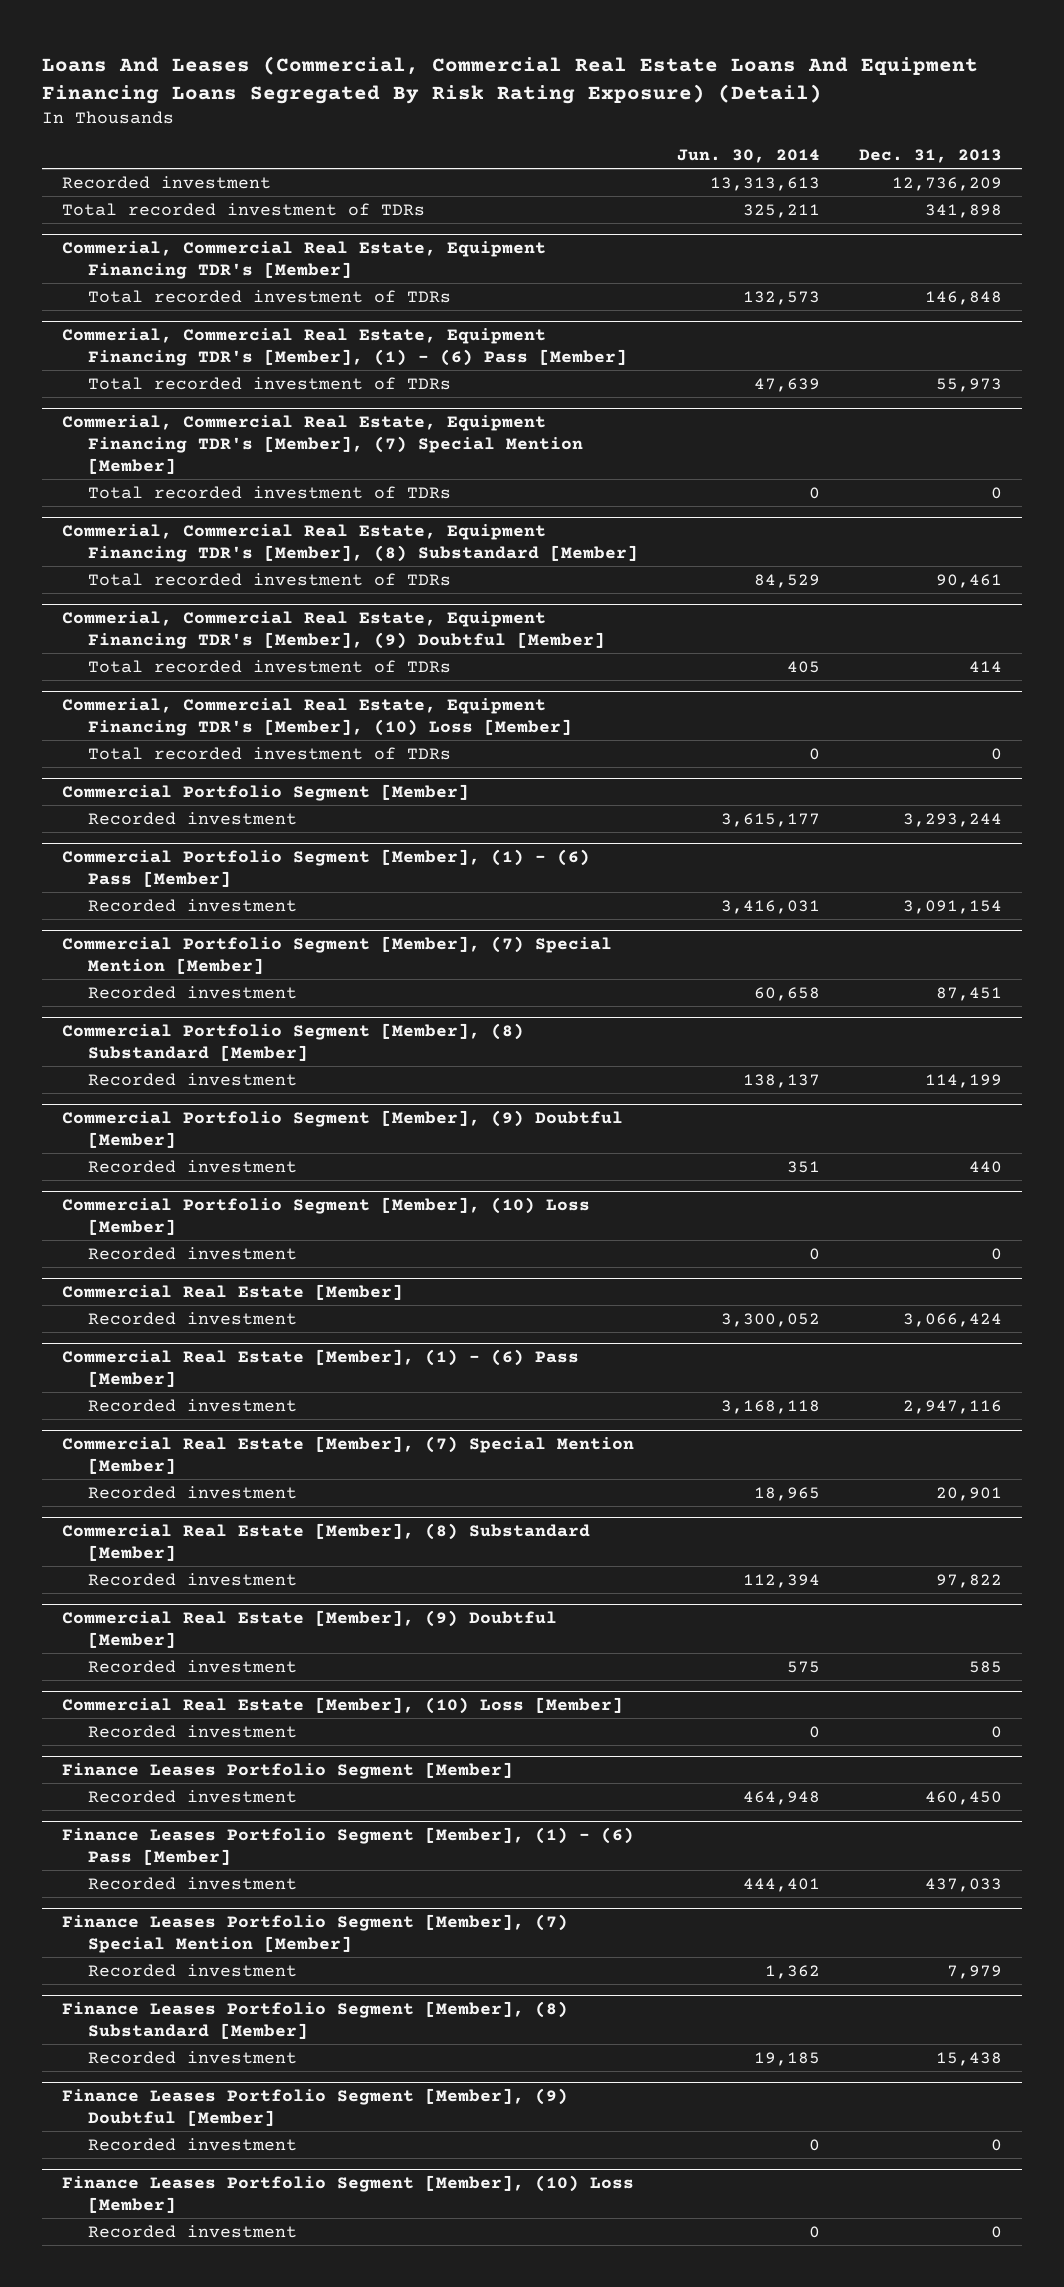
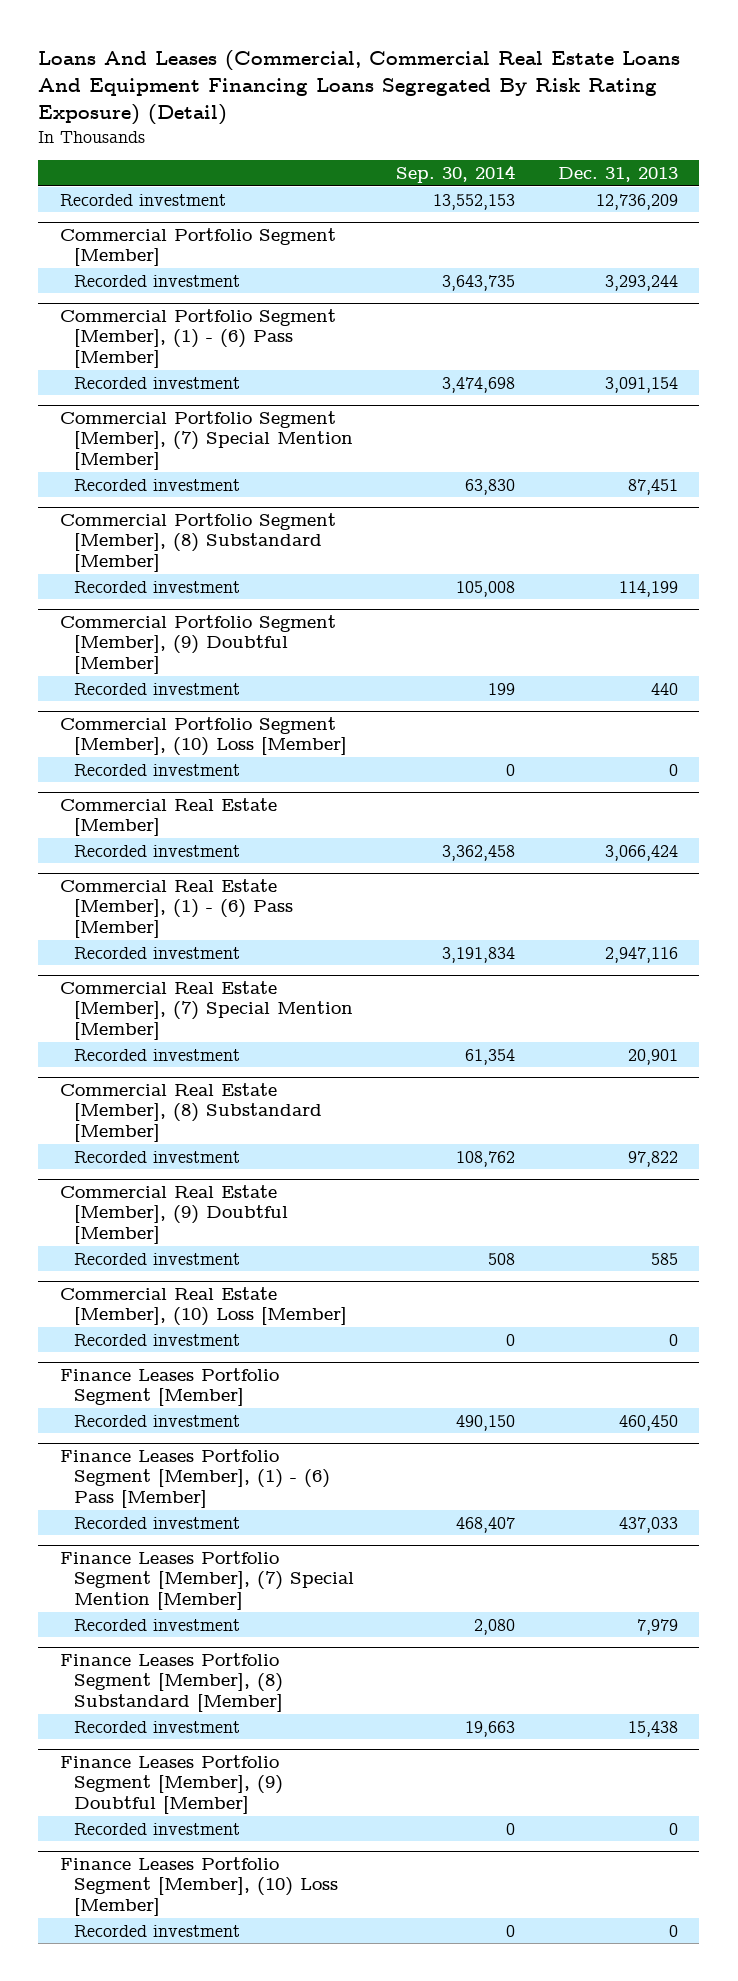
[677,148,821,163] Jun. 30, 2014 -> none
none -> [396,164,516,183] Sep. 30, 2014
[62,202,426,216] Total recorded investment of TDRs -> none
[62,240,547,279] Commerial, Commercial Real Estate, Equipment Financing TDR's [Member] -> none
[87,289,451,303] Total recorded investment of TDRs -> none
[62,327,627,366] Commerial, Commercial Real Estate, Equipment Financing TDR's [Member], (1) - (6) Pass [Member] -> none
[87,376,451,390] Total recorded investment of TDRs -> none
[62,414,583,474] Commerial, Commercial Real Estate, Equipment Financing TDR's [Member], (7) Special Mention [Member] -> none
[87,485,451,499] Total recorded investment of TDRs -> none
[62,523,638,562] Commerial, Commercial Real Estate, Equipment Financing TDR's [Member], (8) Substandard [Member] -> none
[87,572,451,586] Total recorded investment of TDRs -> none
[62,610,605,649] Commerial, Commercial Real Estate, Equipment Financing TDR's [Member], (9) Doubtful [Member] -> none
[87,659,451,673] Total recorded investment of TDRs -> none
[62,697,572,736] Commerial, Commercial Real Estate, Equipment Financing TDR's [Member], (10) Loss [Member] -> none
[87,746,451,760] Total recorded investment of TDRs -> none

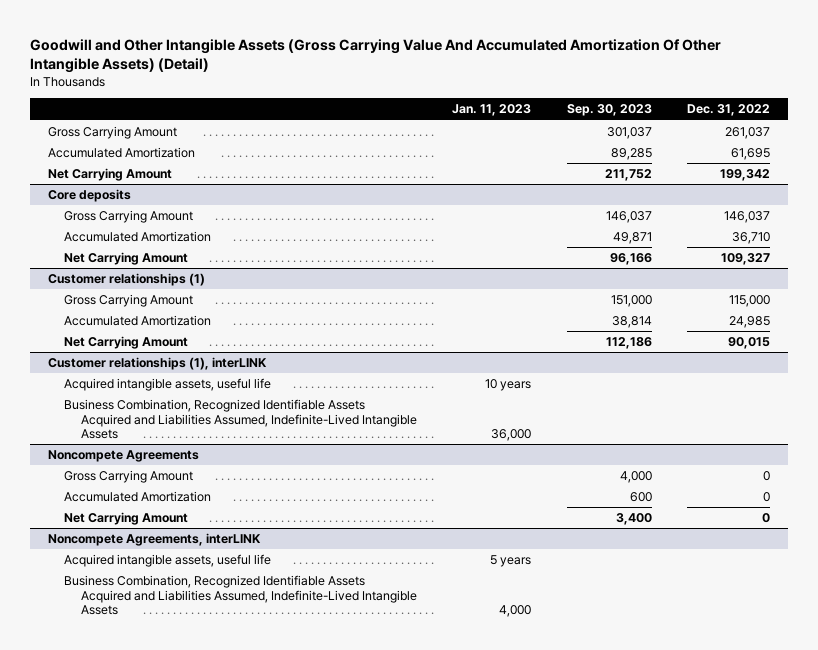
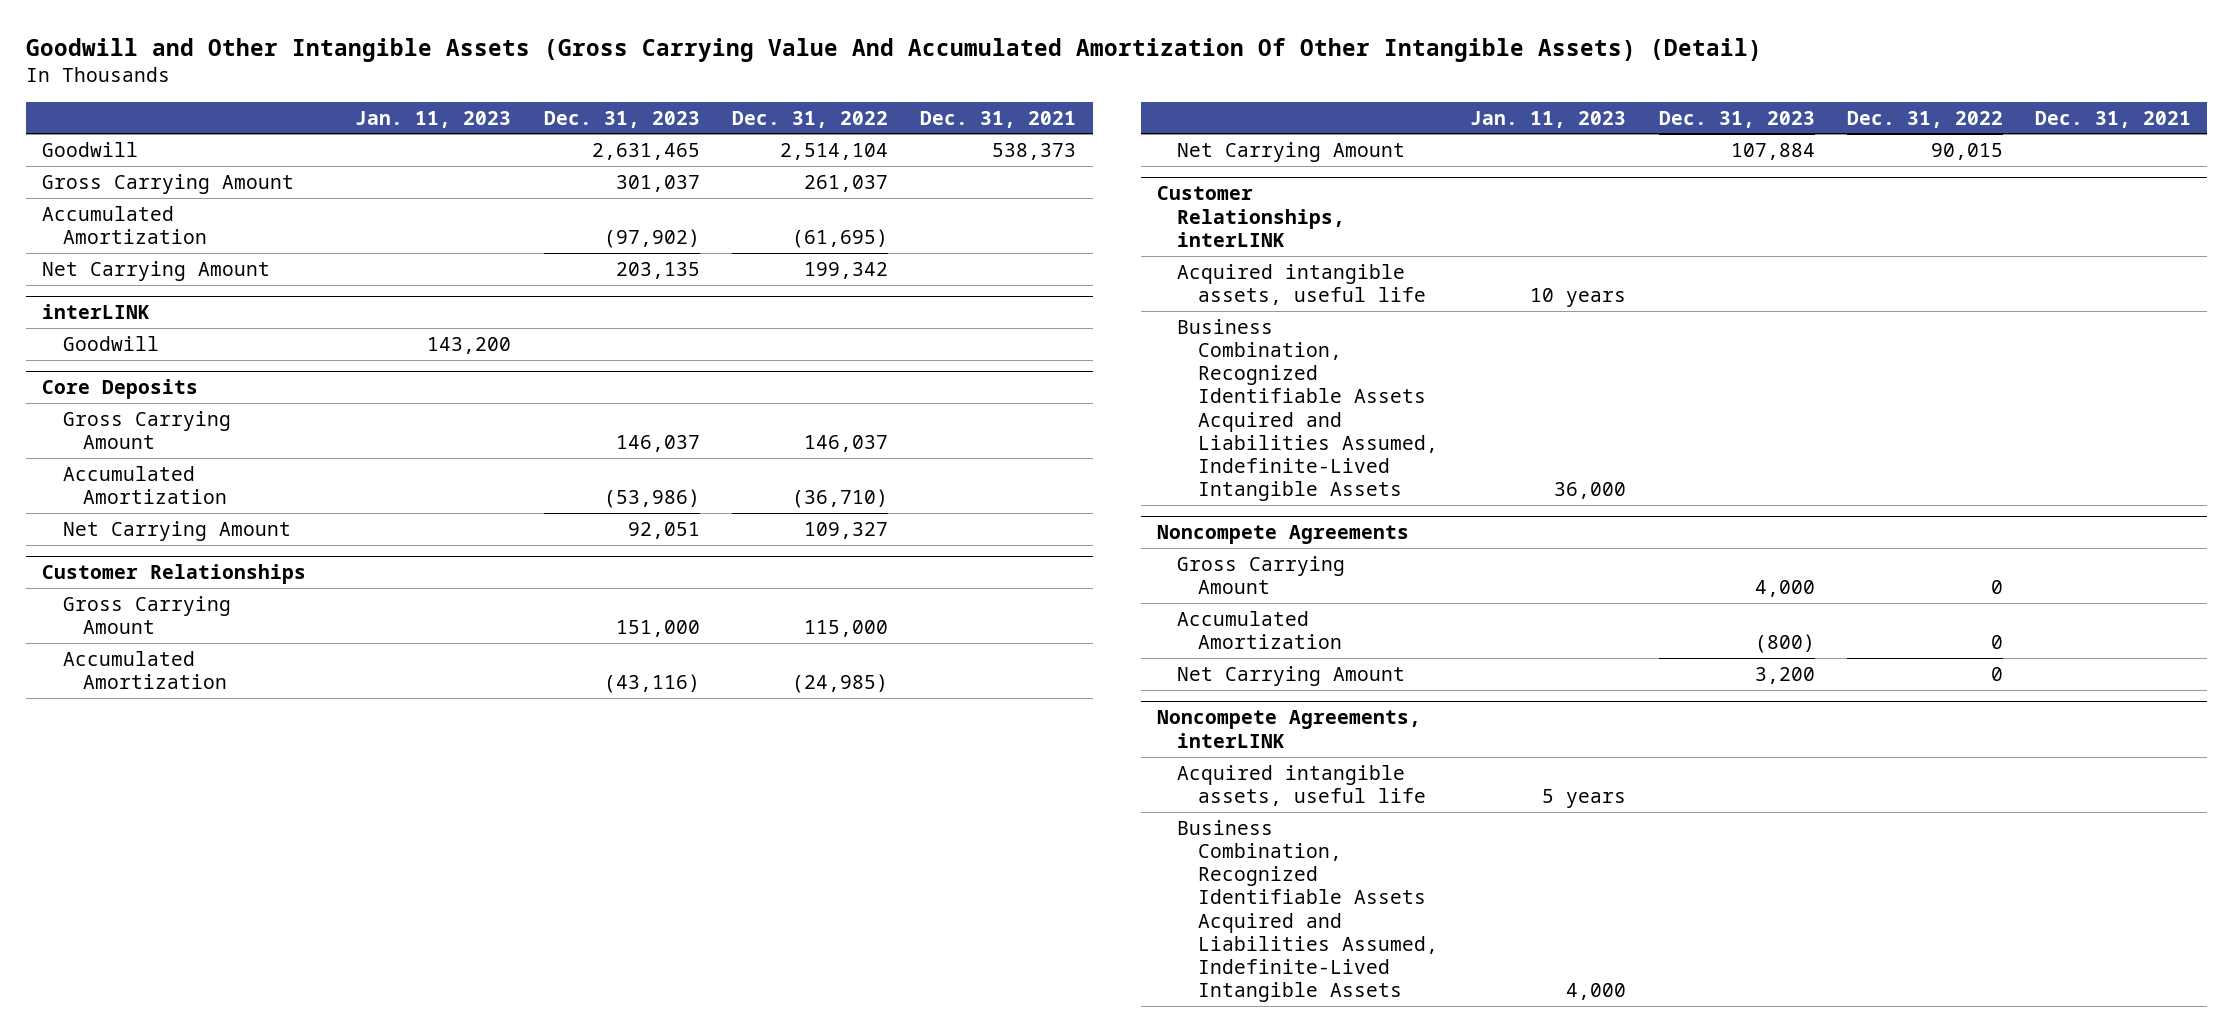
[566,104,652,117] Sep. 30, 2023 -> none
none -> [543,110,700,128] Dec. 31, 2023
none -> [920,110,1077,128] Dec. 31, 2021
none -> [42,141,139,157] Goodwill
[731,148,771,161] 61,695 -> [792,229,889,249] (61,695)
none -> [42,304,151,320] interLINK
none -> [62,335,159,351] Goodwill
[48,189,132,203] Core deposits -> [42,379,199,400] Core Deposits
[732,232,771,245] 36,710 -> [792,489,889,509] (36,710)
[48,273,206,287] Customer relationships (1) -> [42,564,307,585] Customer Relationships
[729,316,771,329] 24,985 -> [792,674,889,694] (24,985)
[48,357,268,371] Customer relationships (1), interLINK -> [1157,186,1346,247] Customer Relationships, interLINK

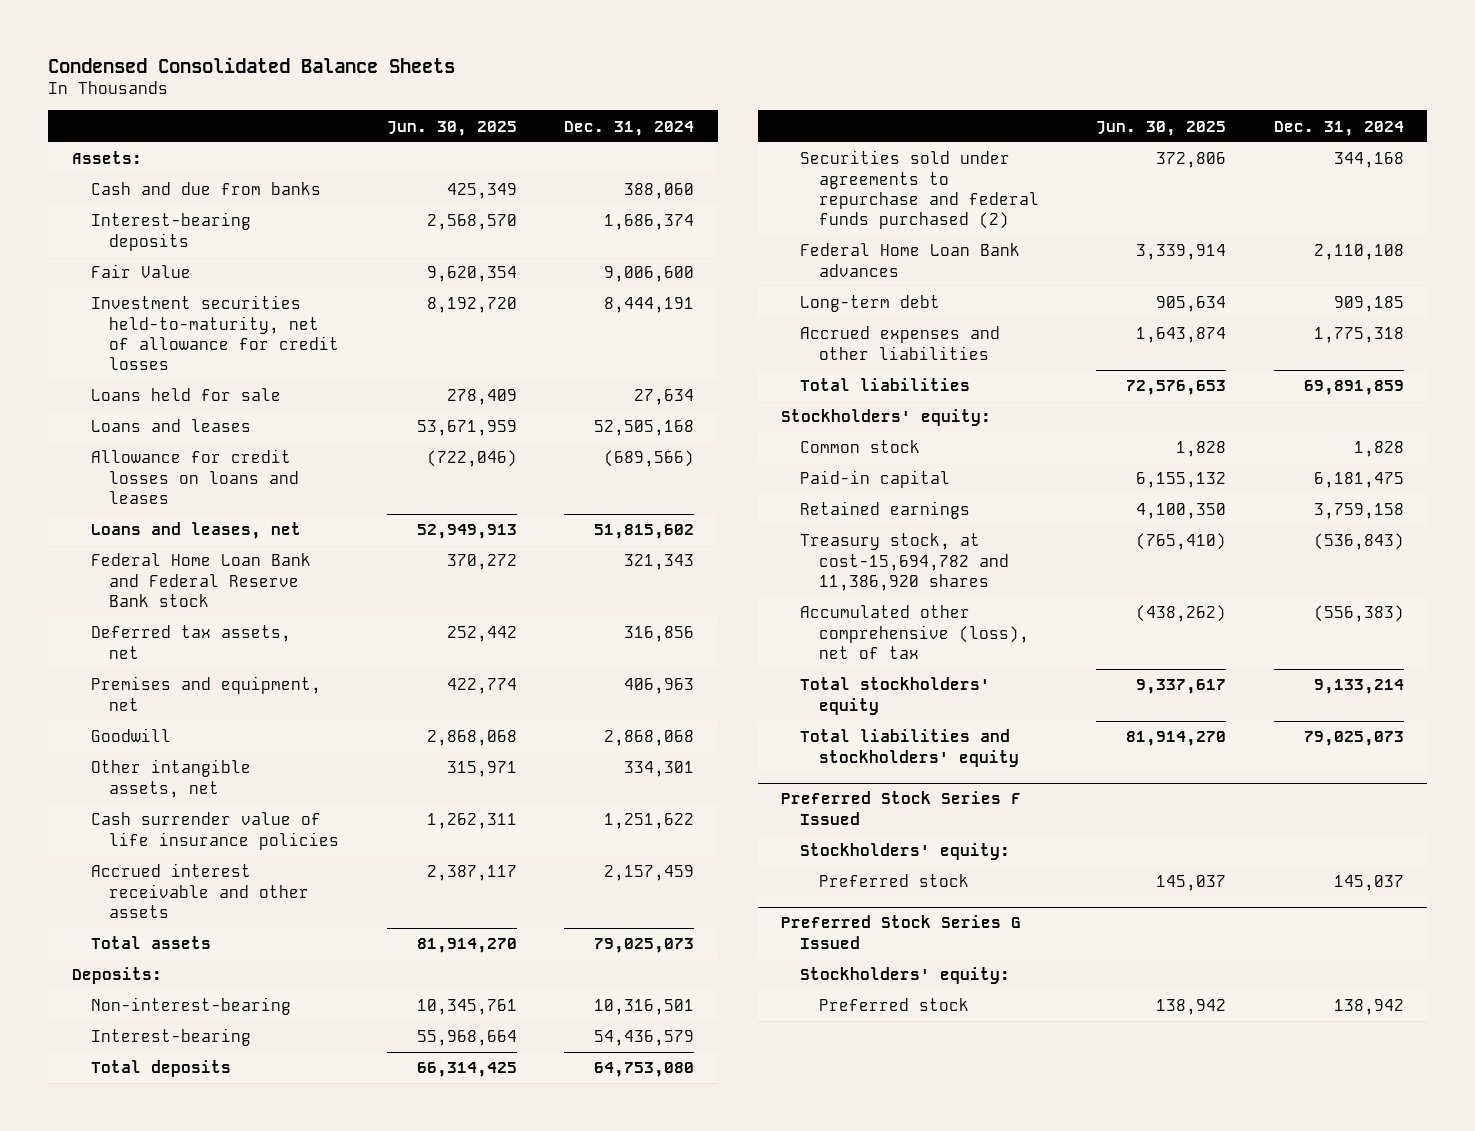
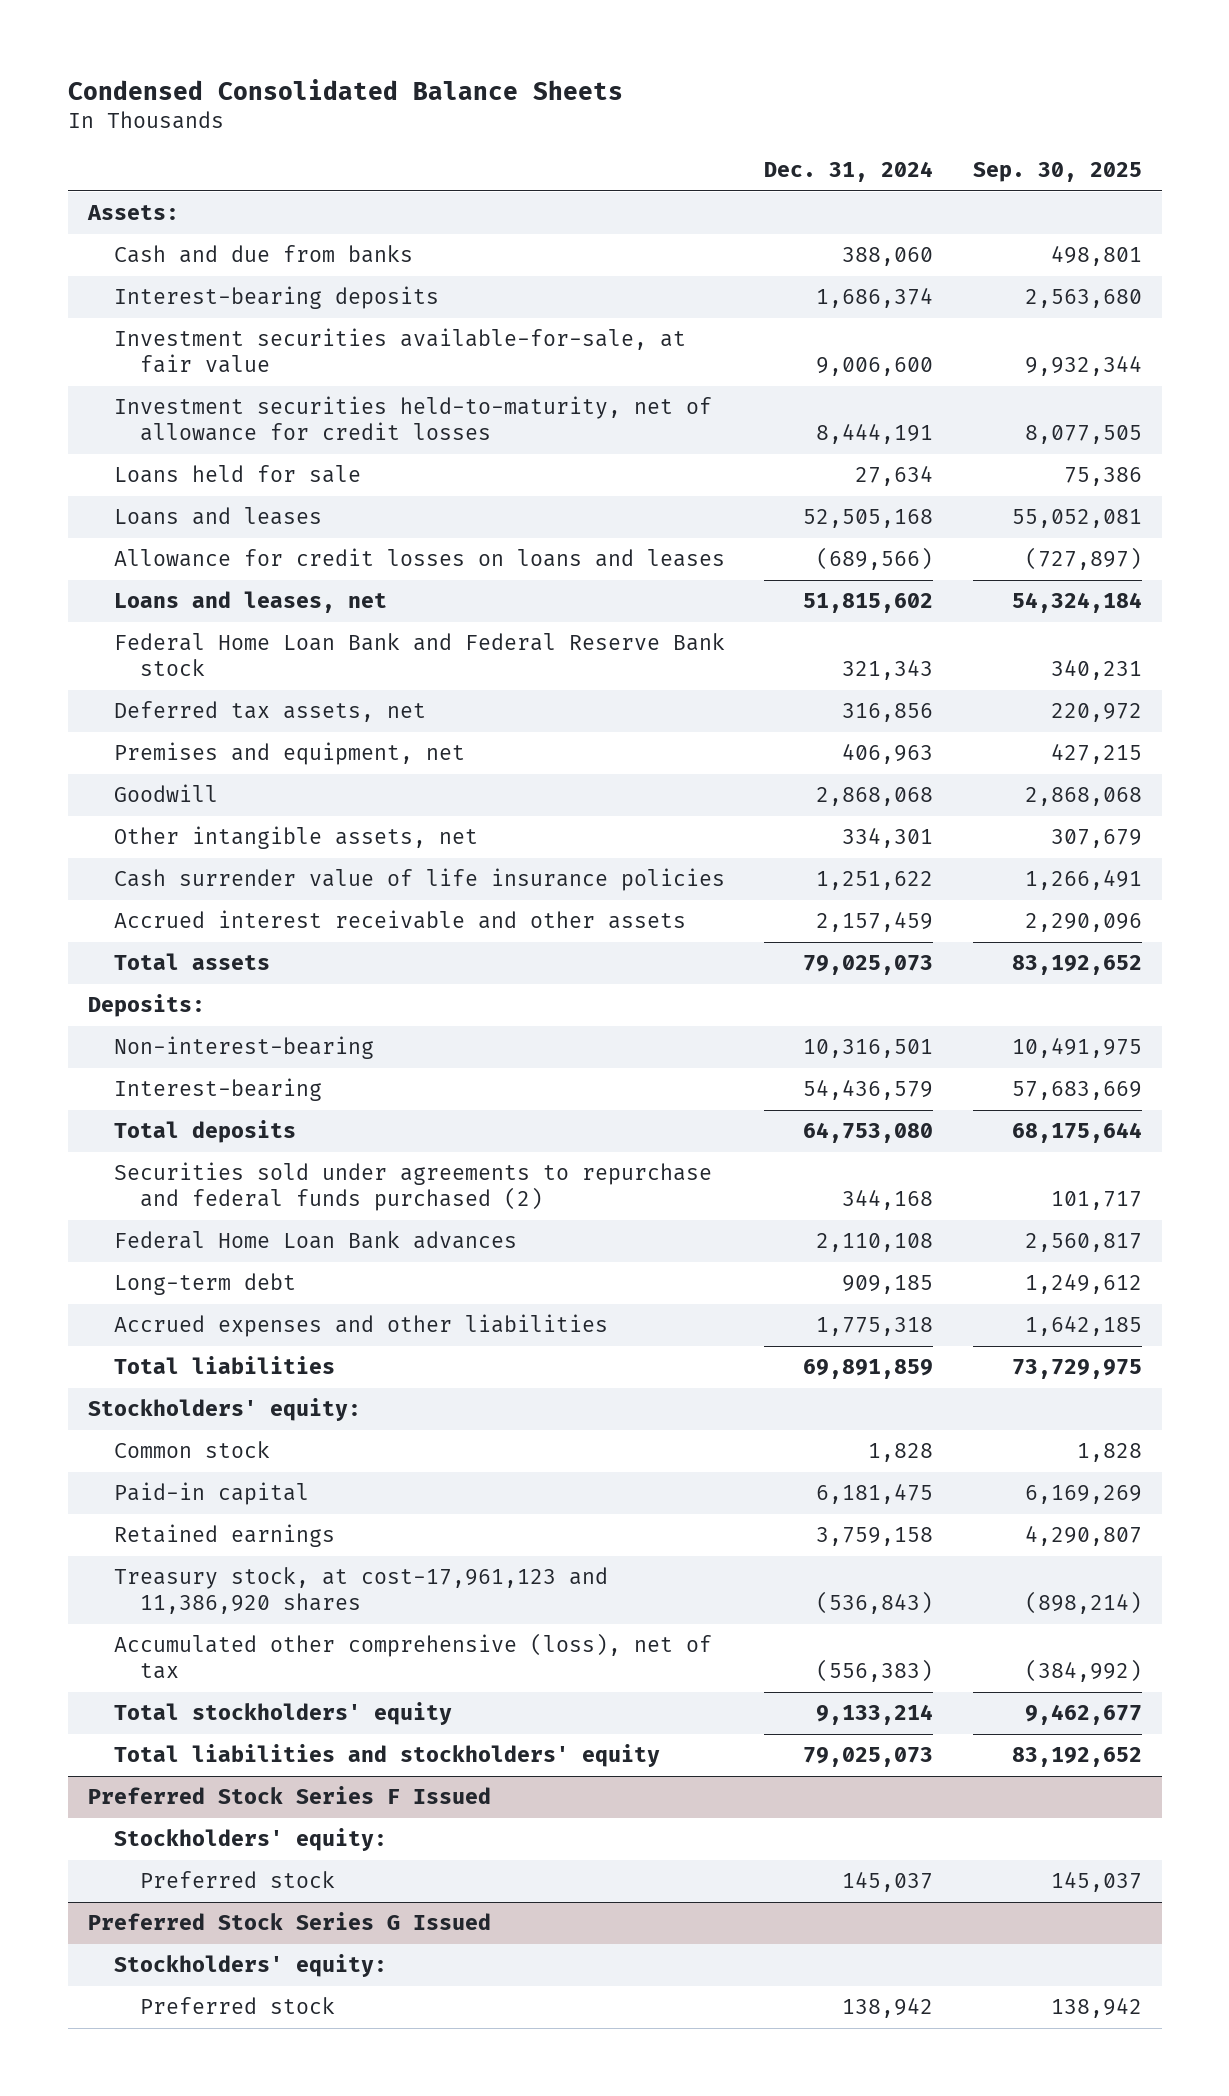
[386,120,517,136] Jun. 30, 2025 -> none
none -> [972,161,1142,182] Sep. 30, 2025
[90,264,191,279] Fair Value -> [113,328,686,374] Investment securities available-for-sale, at fair value
[800,533,1010,591] Treasury stock, at cost-15,694,782 and 11,386,920 shares -> [113,1567,608,1615] Treasury stock, at cost-17,961,123 and 11,386,920 shares

